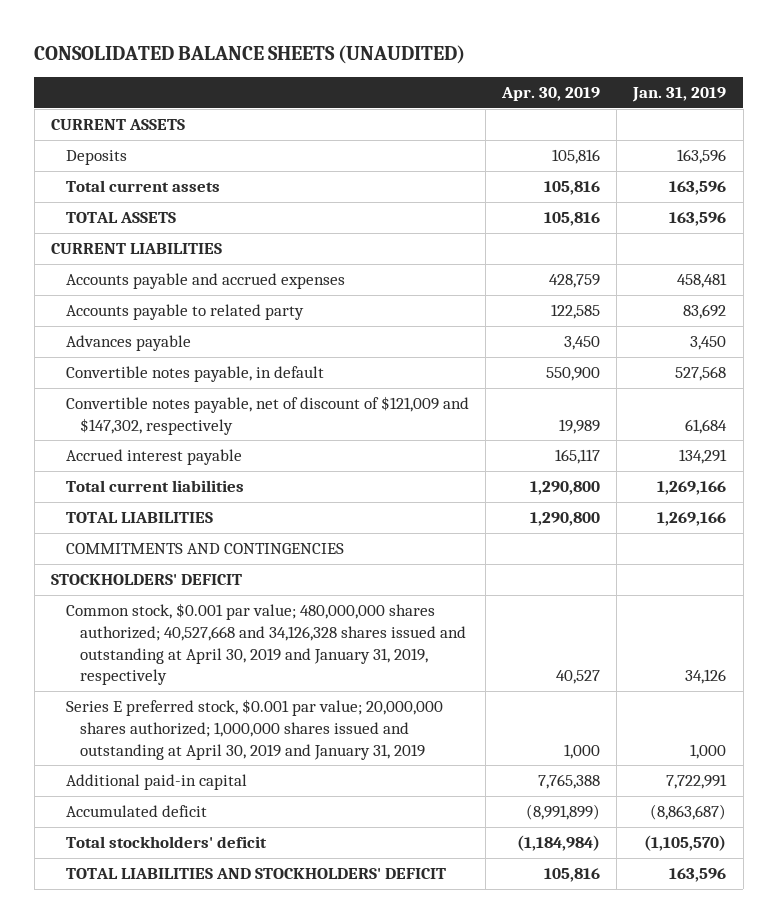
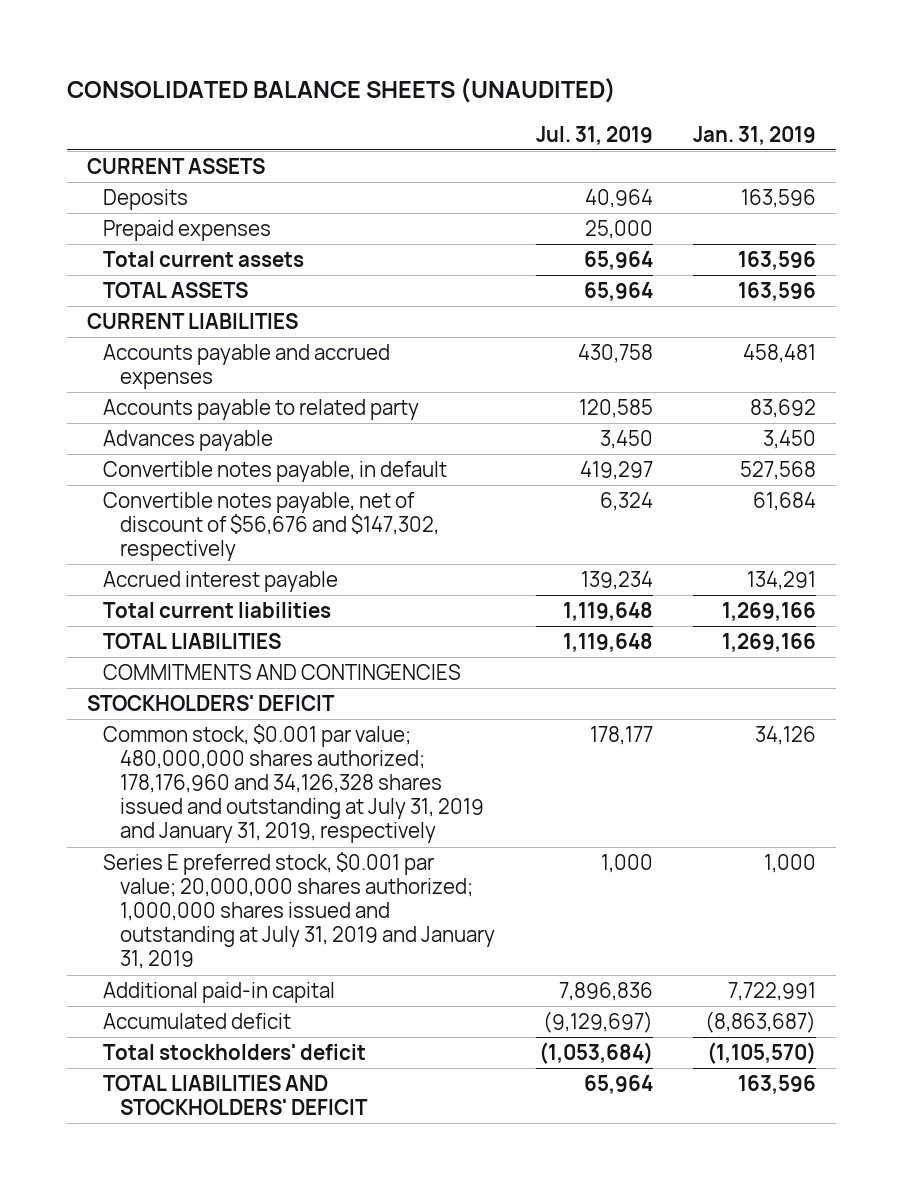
[500,87,600,102] Apr. 30, 2019 -> none
none -> [535,125,653,145] Jul. 31, 2019
none -> [103,220,272,242] Prepaid expenses
[65,395,469,435] Convertible notes payable, net of discount of $121,009 and $147,302, respectively -> [103,492,440,562] Convertible notes payable, net of discount of $56,676 and $147,302, respectively
[65,602,467,686] Common stock, $0.001 par value; 480,000,000 shares authorized; 40,527,668 and 34,126,328 shares issued and outstanding at April 30, 2019 and January 31, 2019, respectively -> [103,724,485,844] Common stock, $0.001 par value; 480,000,000 shares authorized; 178,176,960 and 34,126,328 shares issued and outstanding at July 31, 2019 and January 31, 2019, respectively
[65,698,443,760] Series E preferred stock, $0.001 par value; 20,000,000 shares authorized; 1,000,000 shares issued and outstanding at April 30, 2019 and January 31, 2019 -> [103,852,496,970] Series E preferred stock, $0.001 par value; 20,000,000 shares authorized; 1,000,000 shares issued and outstanding at July 31, 2019 and January 31, 2019

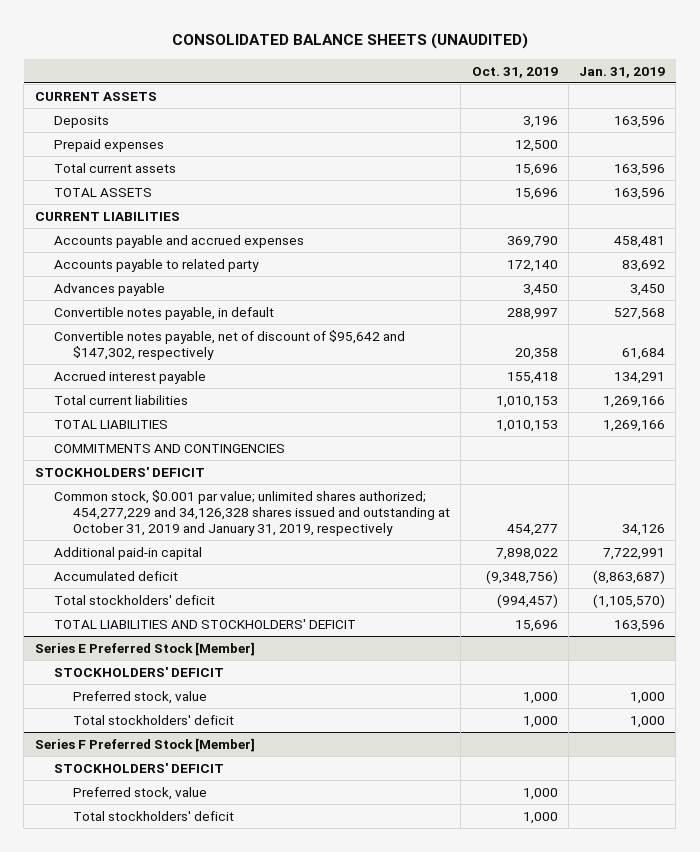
[535,125,653,145] Jul. 31, 2019 -> none
none -> [471,66,558,78] Oct. 31, 2019
[103,492,440,562] Convertible notes payable, net of discount of $56,676 and $147,302, respectively -> [53,329,405,360] Convertible notes payable, net of discount of $95,642 and $147,302, respectively
[103,852,496,970] Series E preferred stock, $0.001 par value; 20,000,000 shares authorized; 1,000,000 shares issued and outstanding at July 31, 2019 and January 31, 2019 -> none
[103,724,485,844] Common stock, $0.001 par value; 480,000,000 shares authorized; 178,176,960 and 34,126,328 shares issued and outstanding at July 31, 2019 and January 31, 2019, respectively -> [53,489,451,537] Common stock, $0.001 par value; unlimited shares authorized; 454,277,229 and 34,126,328 shares issued and outstanding at October 31, 2019 and January 31, 2019, respectively
none -> [34,641,255,656] Series E Preferred Stock [Member]
none -> [53,666,224,677] STOCKHOLDERS' DEFICIT
none -> [73,690,208,704] Preferred stock, value
none -> [73,714,235,725] Total stockholders' deficit
none -> [34,737,255,752] Series F Preferred Stock [Member]
none -> [53,762,224,773] STOCKHOLDERS' DEFICIT
none -> [73,786,208,800] Preferred stock, value
none -> [73,810,235,821] Total stockholders' deficit

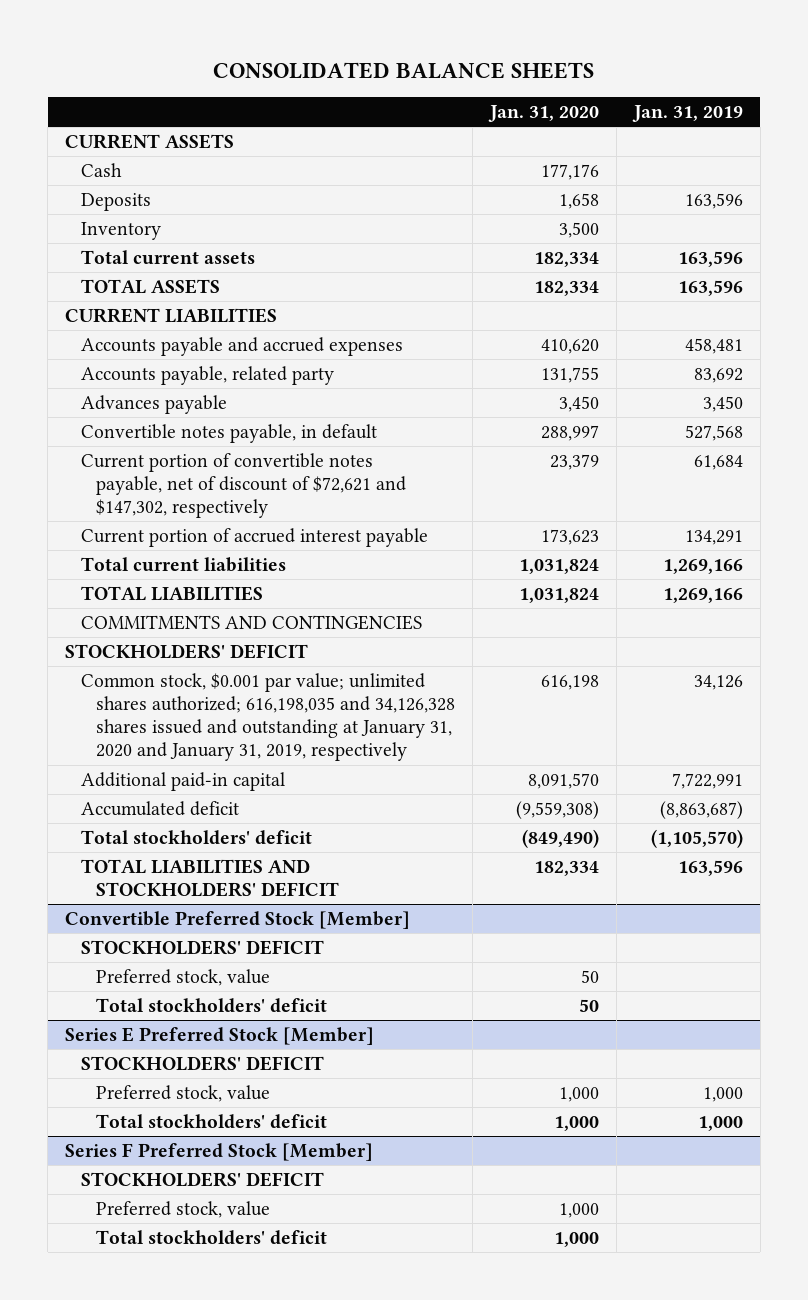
[171,33,528,50] CONSOLIDATED BALANCE SHEETS (UNAUDITED) -> [212,61,594,79] CONSOLIDATED BALANCE SHEETS
[471,66,558,78] Oct. 31, 2019 -> none
none -> [488,104,600,122] Jan. 31, 2020
none -> [80,162,122,177] Cash
[53,138,164,152] Prepaid expenses -> none
none -> [80,221,161,240] Inventory
[53,258,259,272] Accounts payable to related party -> [80,365,334,385] Accounts payable, related party
[53,329,405,360] Convertible notes payable, net of discount of $95,642 and $147,302, respectively -> [80,452,407,519] Current portion of convertible notes payable, net of discount of $72,621 and $147,302, respectively
[53,370,206,384] Accrued interest payable -> [80,527,428,547] Current portion of accrued interest payable
[53,489,451,537] Common stock, $0.001 par value; unlimited shares authorized; 454,277,229 and 34,126,328 shares issued and outstanding at October 31, 2019 and January 31, 2019, respectively -> [80,672,456,762] Common stock, $0.001 par value; unlimited shares authorized; 616,198,035 and 34,126,328 shares issued and outstanding at January 31, 2020 and January 31, 2019, respectively
none -> [64,910,410,929] Convertible Preferred Stock [Member]
none -> [80,939,324,955] STOCKHOLDERS' DEFICIT
none -> [96,968,271,986] Preferred stock, value
none -> [96,997,328,1013] Total stockholders' deficit

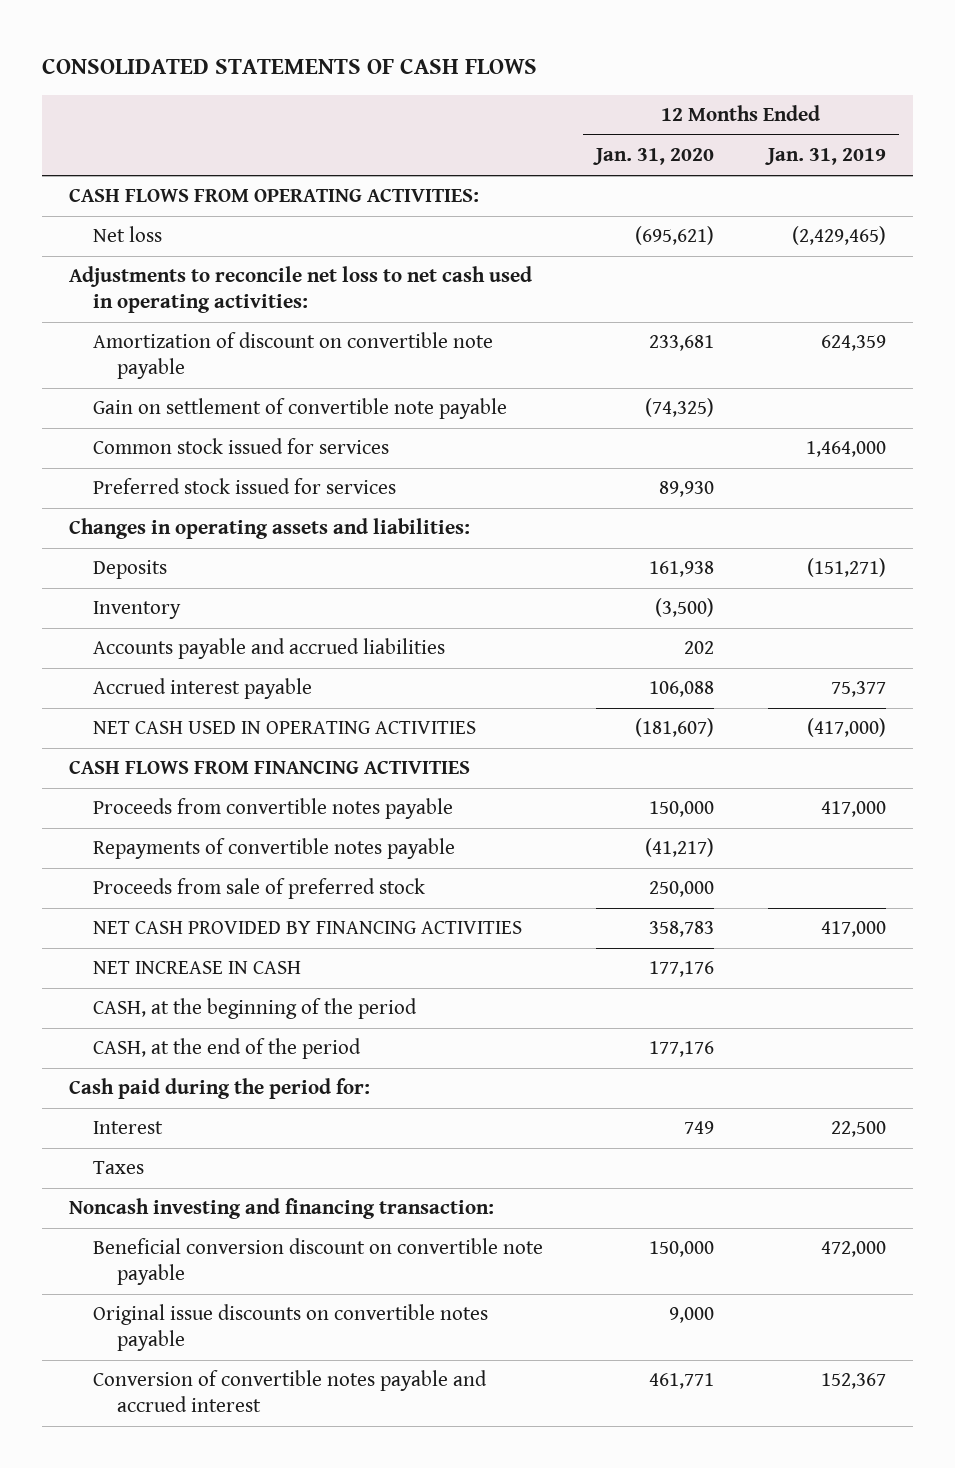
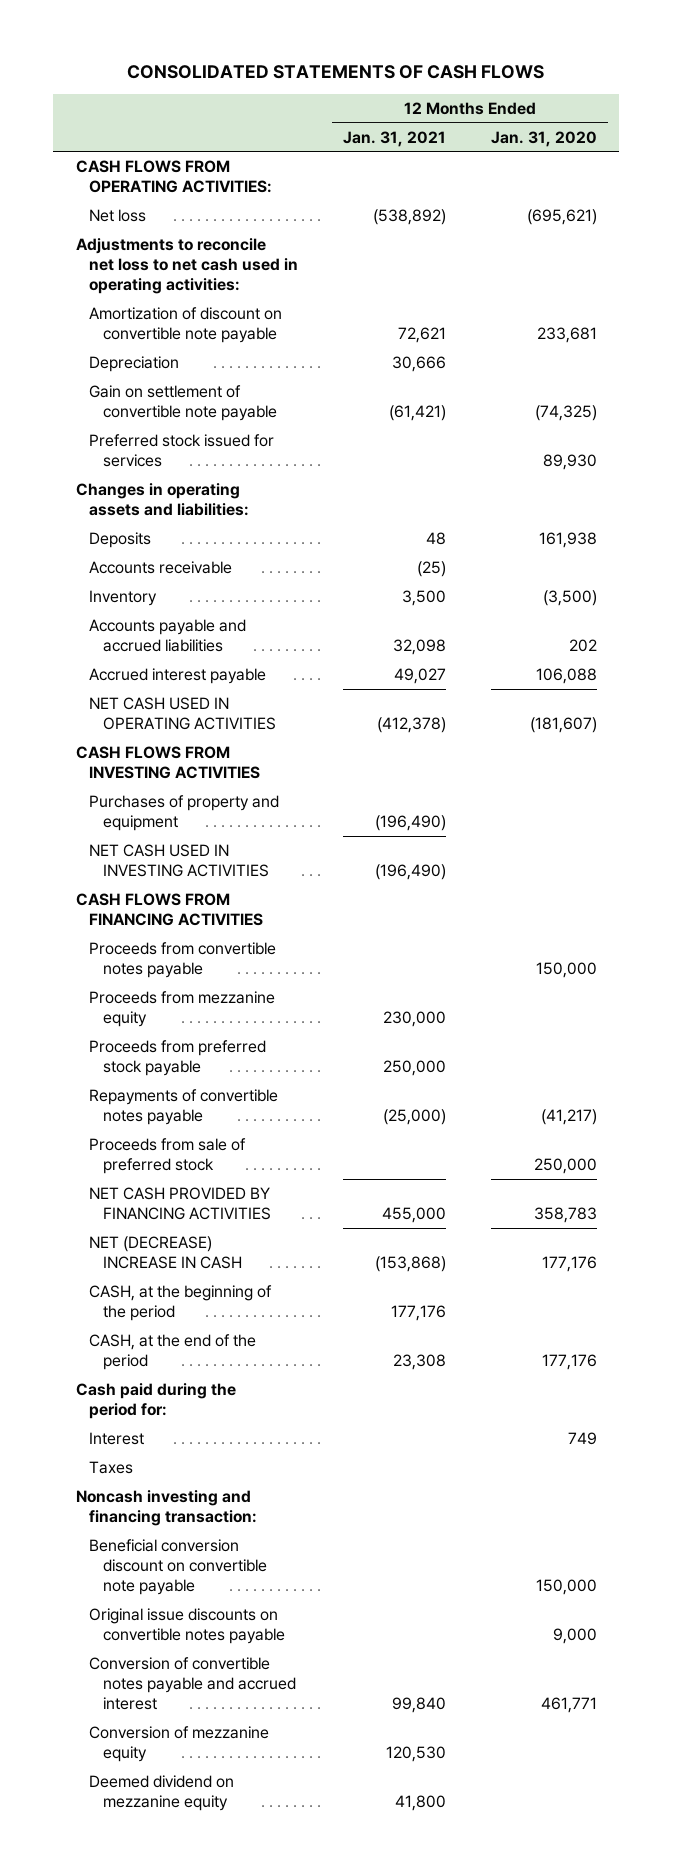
[764,148,886,166] Jan. 31, 2019 -> none
none -> [343,130,447,147] Jan. 31, 2021
none -> [89,356,180,373] Depreciation
[93,438,390,455] Common stock issued for services -> none
none -> [89,561,233,575] Accounts receivable
none -> [75,746,261,779] CASH FLOWS FROM INVESTING ACTIVITIES
none -> [89,795,280,831] Purchases of property and equipment
none -> [89,844,269,877] NET CASH USED IN INVESTING ACTIVITIES
none -> [89,991,276,1027] Proceeds from mezzanine equity
none -> [89,1040,267,1076] Proceeds from preferred stock payable
[93,961,302,975] NET INCREASE IN CASH -> [89,1236,242,1269] NET (DECREASE) INCREASE IN CASH
none -> [89,1726,270,1762] Conversion of mezzanine equity
none -> [89,1775,235,1811] Deemed dividend on mezzanine equity

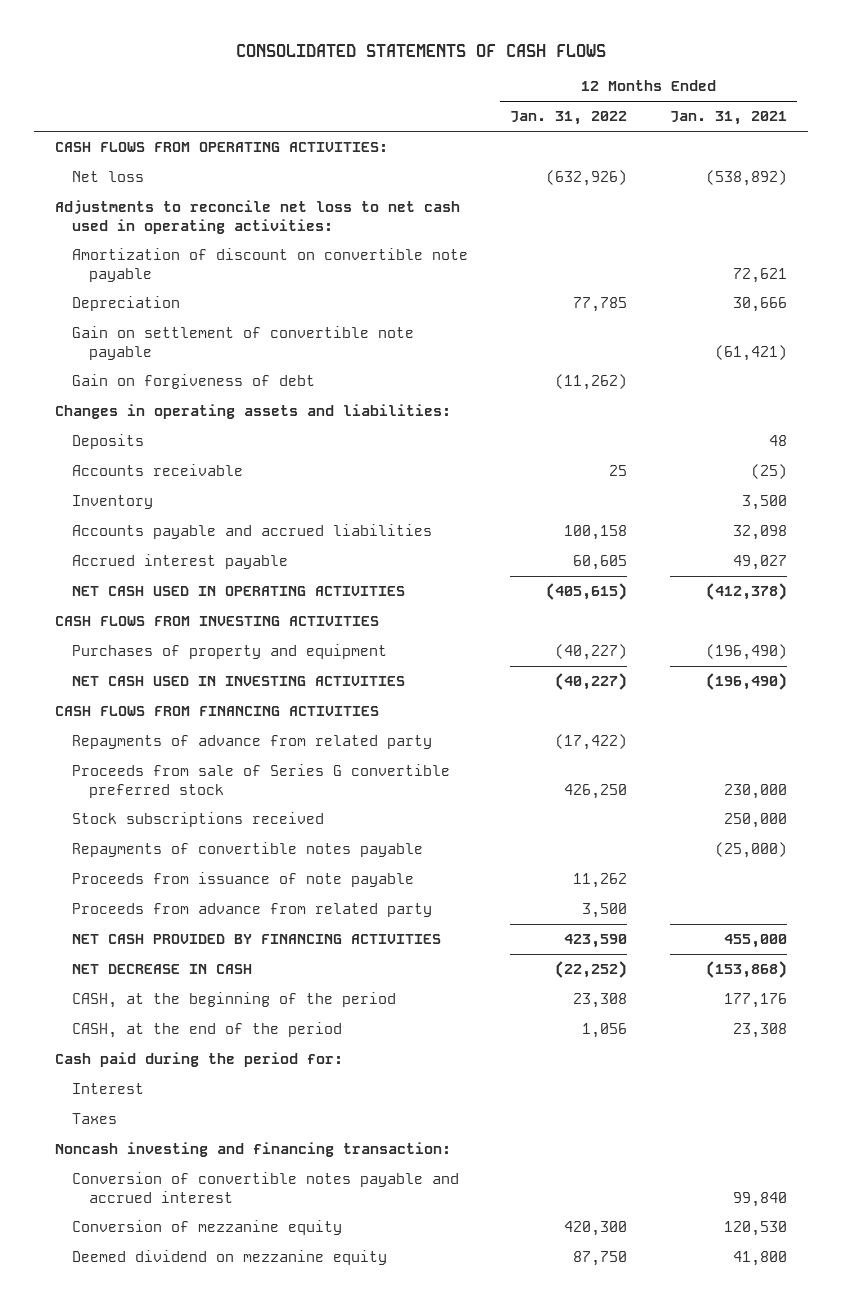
[490,130,597,147] Jan. 31, 2020 -> none
none -> [510,111,628,126] Jan. 31, 2022
[89,434,275,467] Preferred stock issued for services -> none
none -> [71,374,315,390] Gain on forgiveness of debt
[89,942,277,978] Proceeds from convertible notes payable -> none
[89,991,276,1027] Proceeds from mezzanine equity -> none
[89,1040,267,1076] Proceeds from preferred stock payable -> none
none -> [71,735,432,750] Repayments of advance from related party
none -> [71,764,450,798] Proceeds from sale of Series G convertible preferred stock
none -> [71,812,324,828] Stock subscriptions received
[89,1138,247,1174] Proceeds from sale of preferred stock -> none
none -> [71,872,414,888] Proceeds from issuance of note payable
none -> [71,903,432,918] Proceeds from advance from related party
[89,1236,242,1269] NET (DECREASE) INCREASE IN CASH -> [71,964,252,975] NET DECREASE IN CASH
[89,1539,267,1595] Beneficial conversion discount on convertible note payable -> none
[89,1608,285,1644] Original issue discounts on convertible notes payable -> none

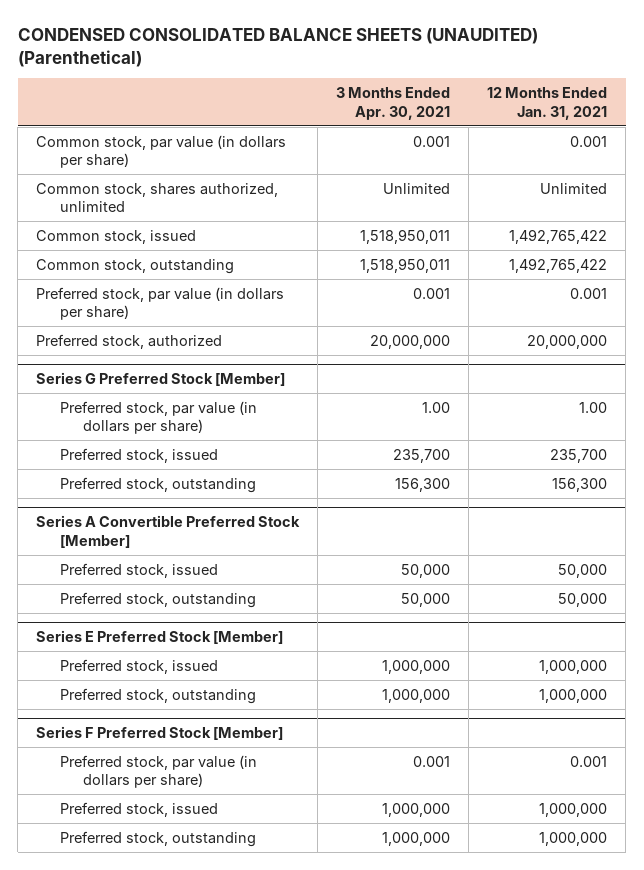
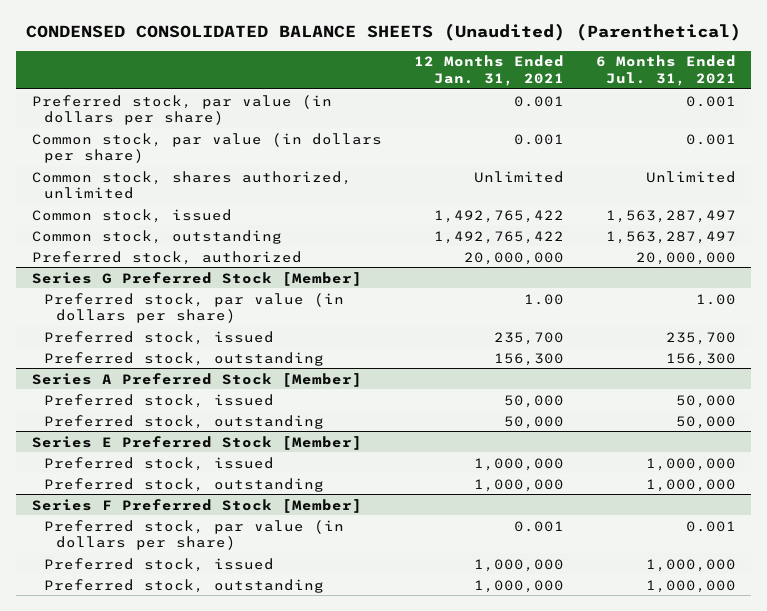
[17,27,538,67] CONDENSED CONSOLIDATED BALANCE SHEETS (UNAUDITED) (Parenthetical) -> [25,23,741,42] CONDENSED CONSOLIDATED BALANCE SHEETS (Unaudited) (Parenthetical)
[336,86,451,120] 3 Months Ended Apr. 30, 2021 -> none
none -> [595,55,736,87] 6 Months Ended Jul. 31, 2021
[36,286,285,321] Preferred stock, par value (in dollars per share) -> [31,94,332,126] Preferred stock, par value (in dollars per share)
[36,515,301,548] Series A Convertible Preferred Stock [Member] -> [31,372,362,387] Series A Preferred Stock [Member]

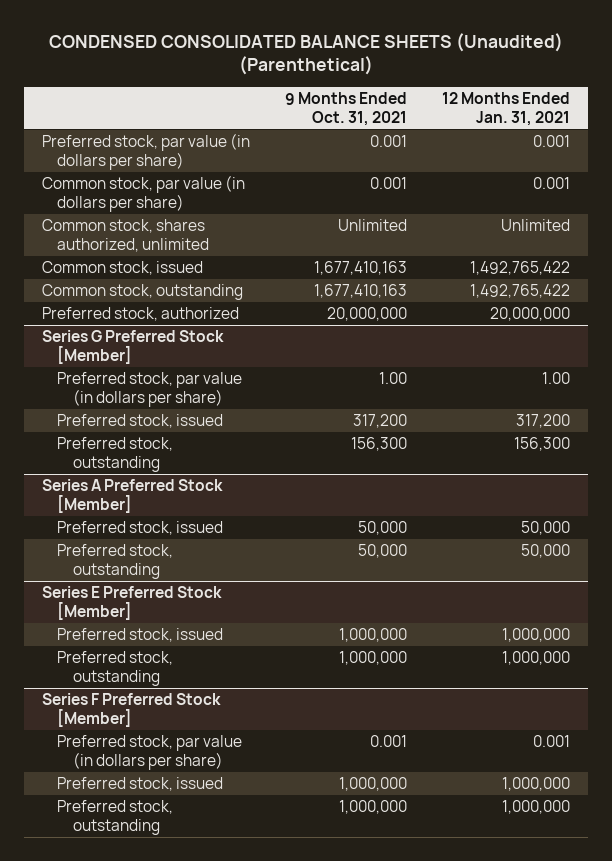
[595,55,736,87] 6 Months Ended Jul. 31, 2021 -> none
none -> [284,91,407,126] 9 Months Ended Oct. 31, 2021
[493,331,564,345] 235,700 -> [516,414,571,429] 317,200

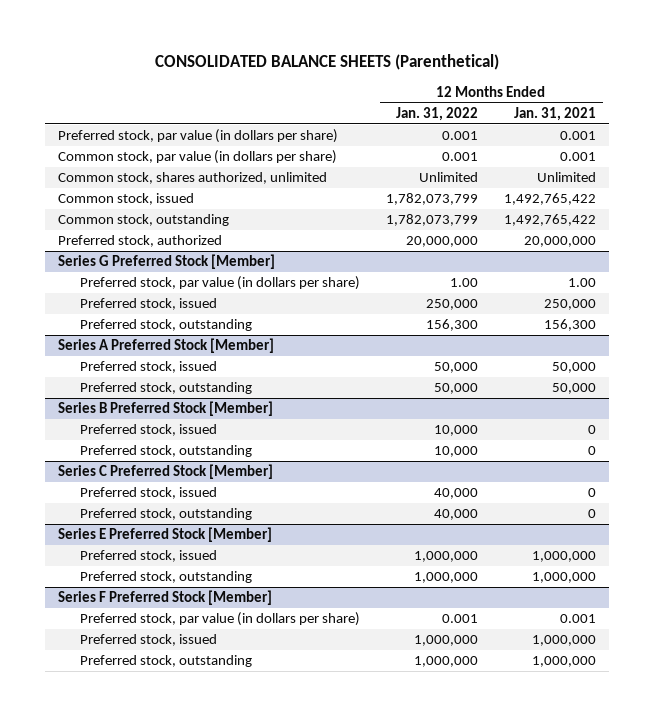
[48,32,563,76] CONDENSED CONSOLIDATED BALANCE SHEETS (Unaudited) (Parenthetical) -> [154,53,499,70] CONSOLIDATED BALANCE SHEETS (Parenthetical)
[284,91,407,126] 9 Months Ended Oct. 31, 2021 -> none
none -> [396,106,479,121] Jan. 31, 2022
[516,414,571,429] 317,200 -> [544,299,597,311] 250,000
none -> [57,401,273,417] Series B Preferred Stock [Member]
none -> [80,424,218,437] Preferred stock, issued
none -> [80,445,253,458] Preferred stock, outstanding
none -> [57,464,273,480] Series C Preferred Stock [Member]
none -> [80,487,218,500] Preferred stock, issued
none -> [80,508,253,521] Preferred stock, outstanding

